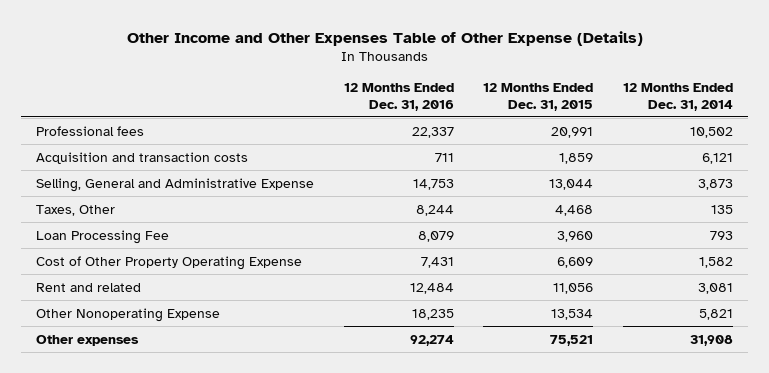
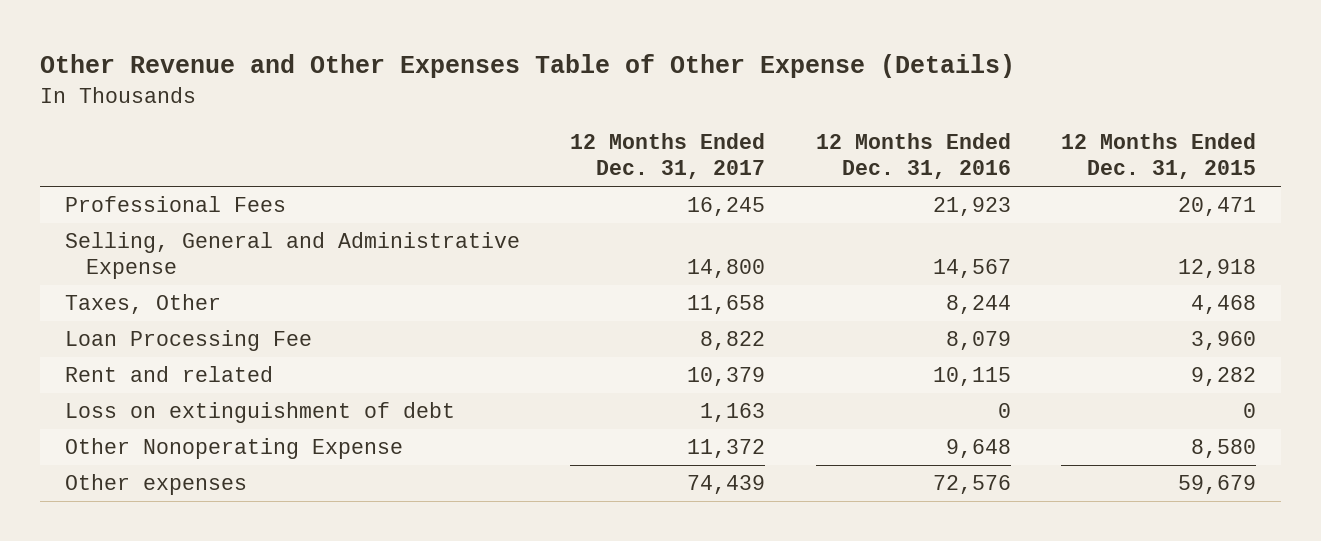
[126,30,643,46] Other Income and Other Expenses Table of Other Expense (Details) -> [39,54,1015,79] Other Revenue and Other Expenses Table of Other Expense (Details)
[622,83,733,111] 12 Months Ended Dec. 31, 2014 -> none
none -> [570,133,766,180] 12 Months Ended Dec. 31, 2017
[36,151,249,164] Acquisition and transaction costs -> none
[36,125,145,136] Professional fees -> [64,196,286,213] Professional Fees
[411,126,454,138] 22,337 -> [932,197,1011,217] 21,923
[551,126,594,138] 20,991 -> [1177,197,1256,217] 20,471
[412,178,454,190] 14,753 -> [932,258,1011,278] 14,567
[549,178,594,190] 13,044 -> [1177,258,1256,278] 12,918
[36,255,303,270] Cost of Other Property Operating Expense -> none
[409,282,454,294] 12,484 -> [932,367,1011,387] 10,115
[553,282,594,294] 11,056 -> [1190,367,1256,387] 9,282
none -> [64,402,455,424] Loss on extinguishment of debt
[411,308,454,320] 18,235 -> [945,439,1011,459] 9,648
[551,308,594,320] 13,534 -> [1190,439,1256,459] 8,580
[409,334,454,346] 92,274 -> [932,475,1011,495] 72,576
[550,334,594,346] 75,521 -> [1177,475,1256,495] 59,679

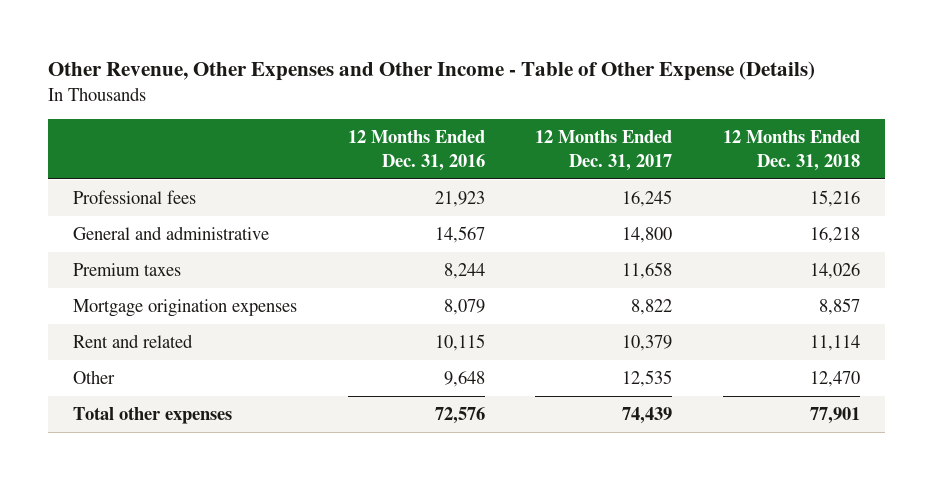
[39,54,1015,79] Other Revenue and Other Expenses Table of Other Expense (Details) -> [47,61,815,82] Other Revenue, Other Expenses and Other Income - Table of Other Expense (Details)
[1060,133,1256,180] 12 Months Ended Dec. 31, 2015 -> none
none -> [723,130,861,171] 12 Months Ended Dec. 31, 2018
[64,196,286,213] Professional Fees -> [73,190,197,205] Professional fees
[64,232,520,279] Selling, General and Administrative Expense -> [73,226,270,241] General and administrative
[64,294,221,315] Taxes, Other -> [73,263,182,277] Premium taxes
[64,330,312,352] Loan Processing Fee -> [73,299,298,318] Mortgage origination expenses
[64,402,455,424] Loss on extinguishment of debt -> none
[64,438,403,460] Other Nonoperating Expense -> [73,370,116,385] Other
[687,439,766,459] 11,372 -> [622,370,673,388] 12,535
[64,474,247,496] Other expenses -> [73,407,233,425] Total other expenses

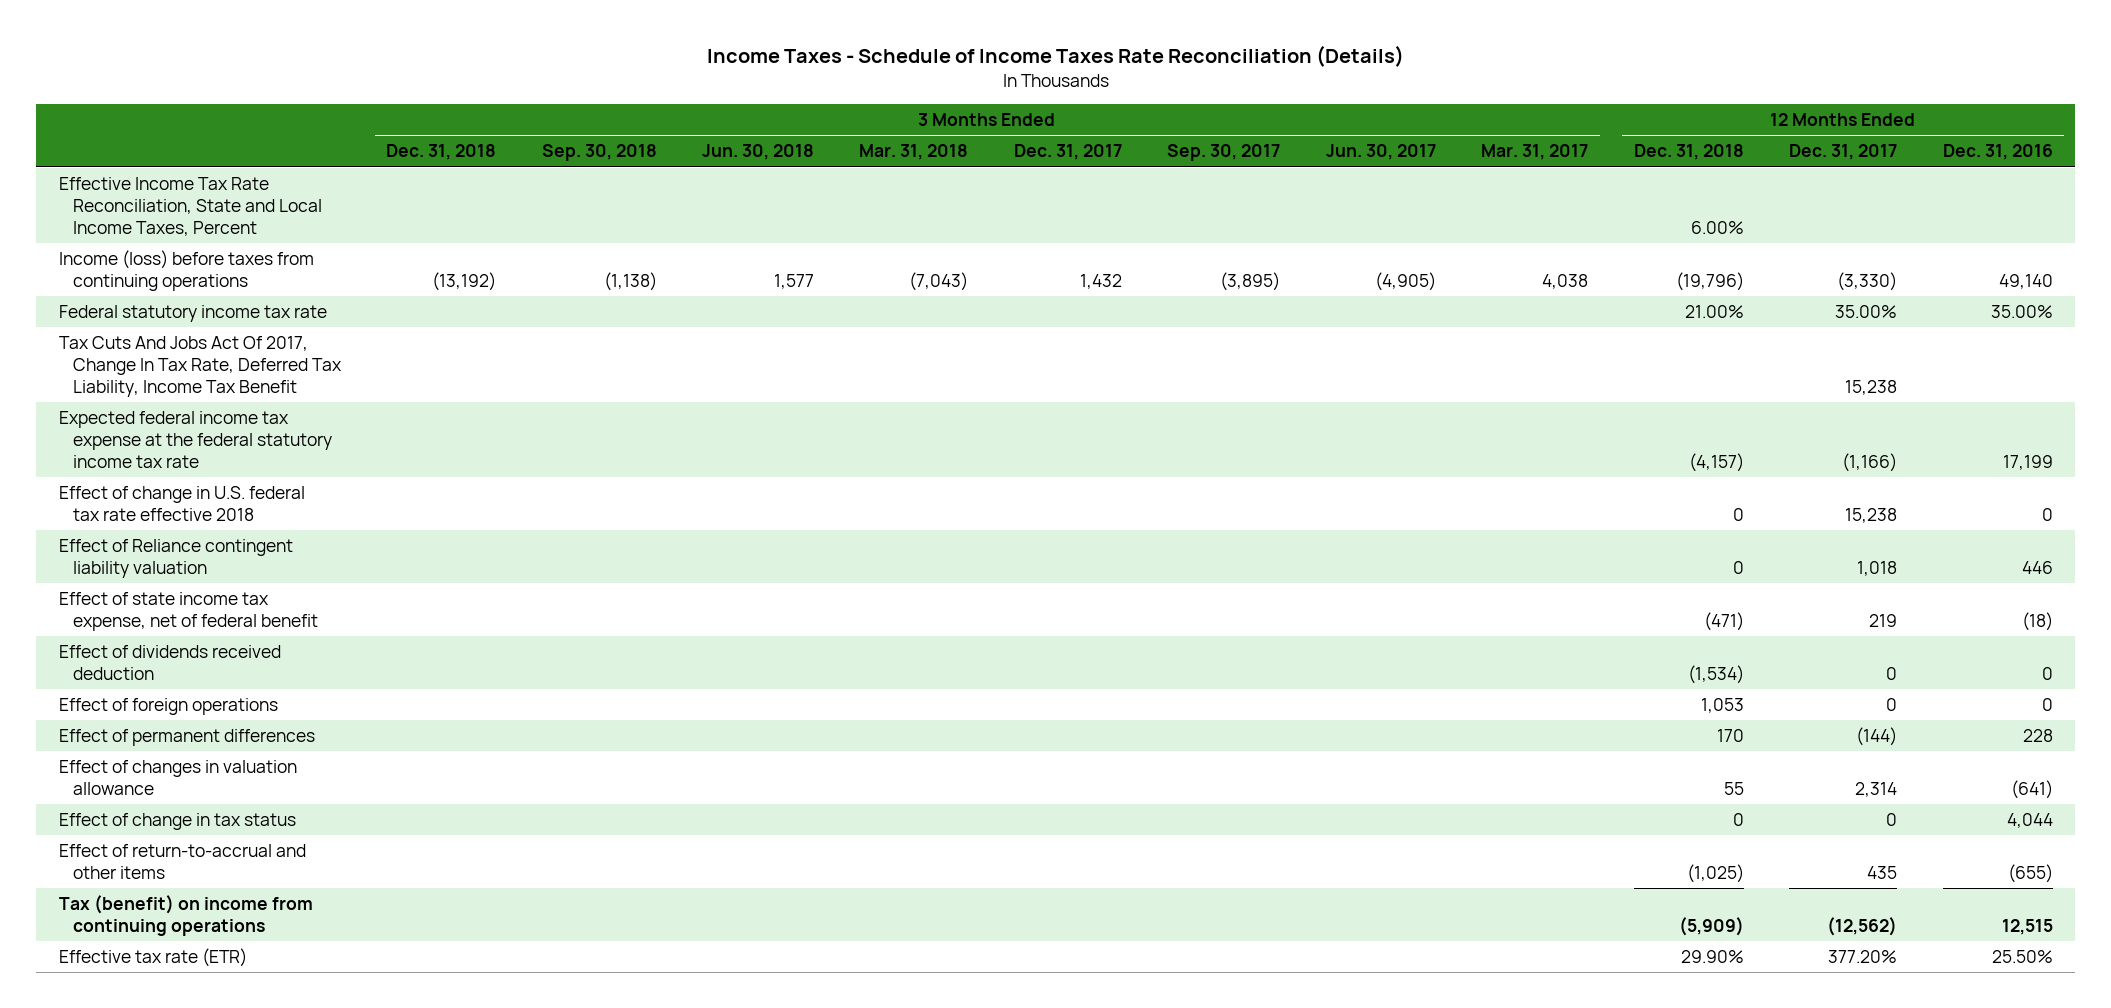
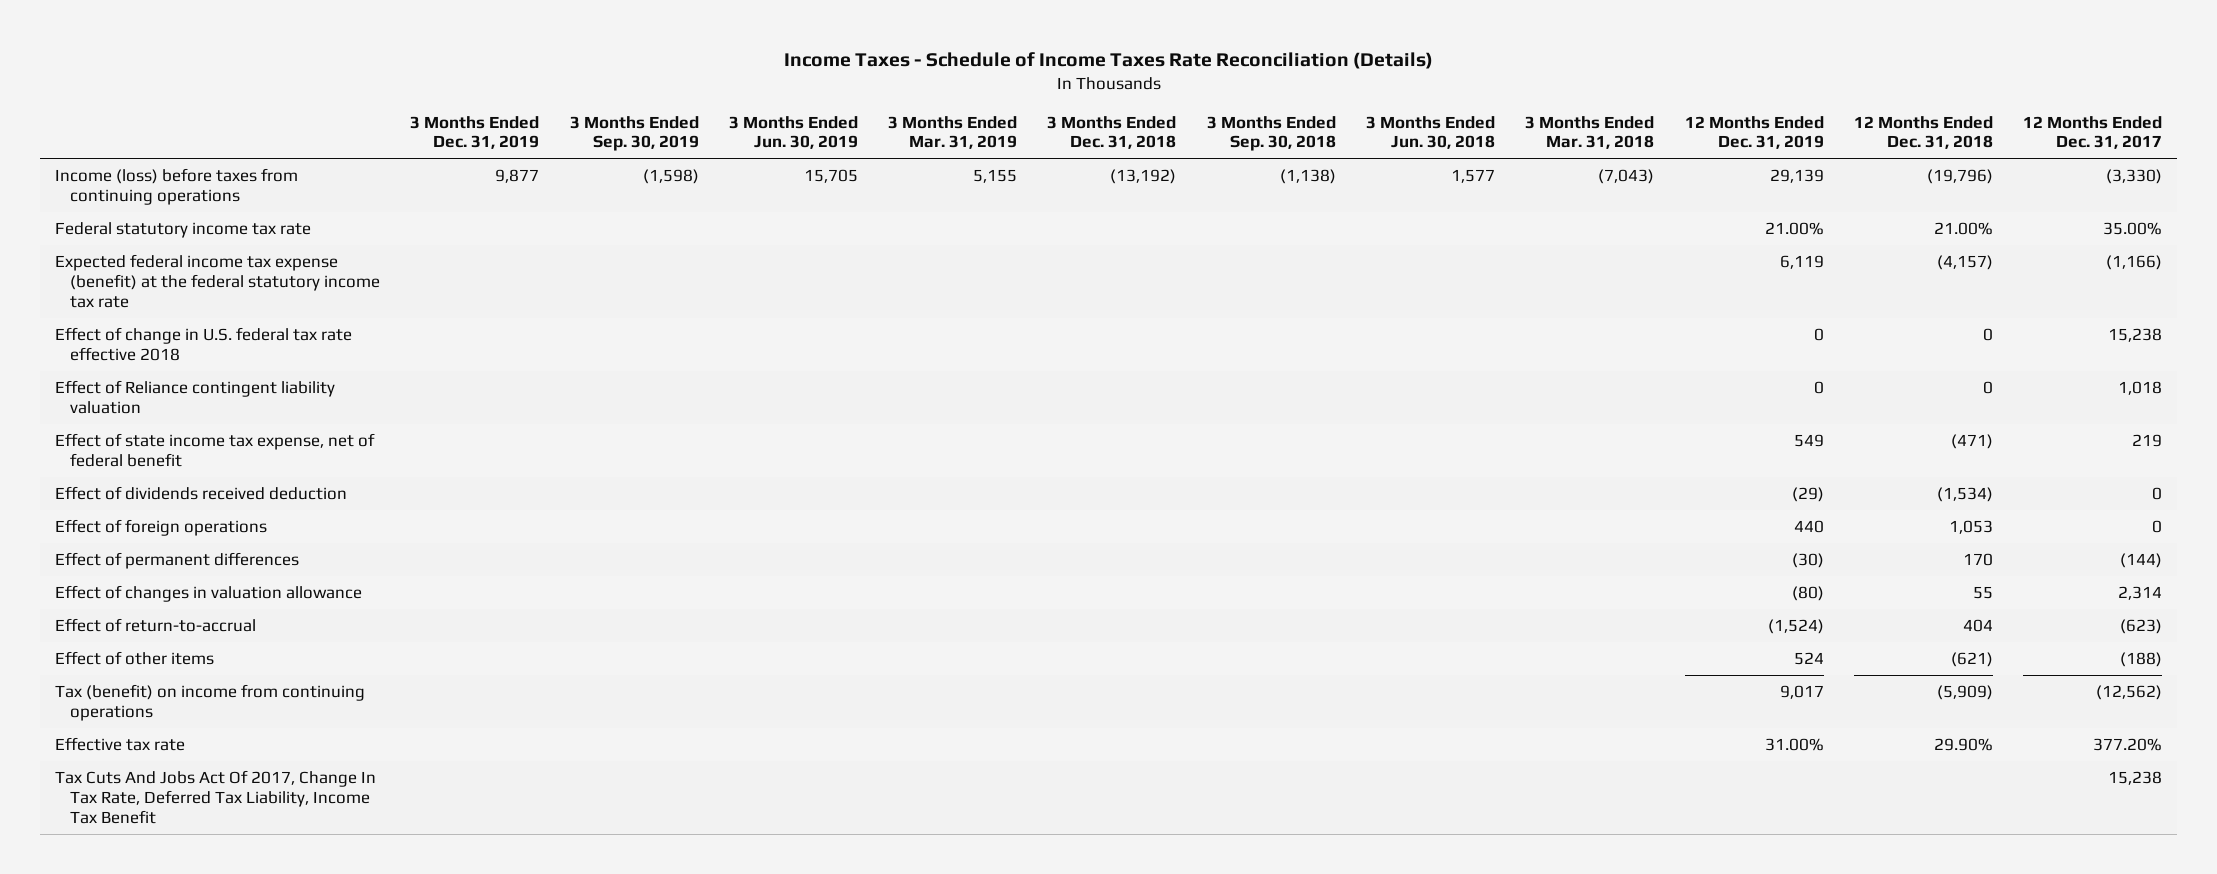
[1013,144,1122,161] Dec. 31, 2017 -> none
[1167,144,1281,162] Sep. 30, 2017 -> none
[1325,144,1436,161] Jun. 30, 2017 -> none
[1481,144,1589,161] Mar. 31, 2017 -> none
[1942,144,2053,161] Dec. 31, 2016 -> none
none -> [410,115,540,150] 3 Months Ended Dec. 31, 2019
none -> [569,115,699,152] 3 Months Ended Sep. 30, 2019
none -> [728,115,858,150] 3 Months Ended Jun. 30, 2019
none -> [888,115,1018,150] 3 Months Ended Mar. 31, 2019
none -> [1684,115,1824,150] 12 Months Ended Dec. 31, 2019
[58,176,322,236] Effective Income Tax Rate Reconciliation, State and Local Income Taxes, Percent -> none
[58,410,332,468] Expected federal income tax expense at the federal statutory income tax rate -> [55,253,380,308] Expected federal income tax expense (benefit) at the federal statutory income tax rate
[58,812,296,830] Effect of change in tax status -> [55,617,257,632] Effect of return-to-accrual
[1732,812,1744,826] 0 -> [1963,618,1994,632] 404
[1886,812,1898,826] 0 -> [2120,618,2163,634] (623)
[58,843,306,879] Effect of return-to-accrual and other items -> [55,650,215,665] Effect of other items
[1686,863,1744,883] (1,025) -> [1951,651,1994,667] (621)
[1867,865,1898,879] 435 -> [2120,651,2163,667] (188)
[58,947,247,967] Effective tax rate (ETR) -> [55,736,186,751] Effective tax rate
[58,335,342,397] Tax Cuts And Jobs Act Of 2017, Change In Tax Rate, Deferred Tax Liability, Income Tax Benefit -> [55,769,377,824] Tax Cuts And Jobs Act Of 2017, Change In Tax Rate, Deferred Tax Liability, Income Tax Benefit

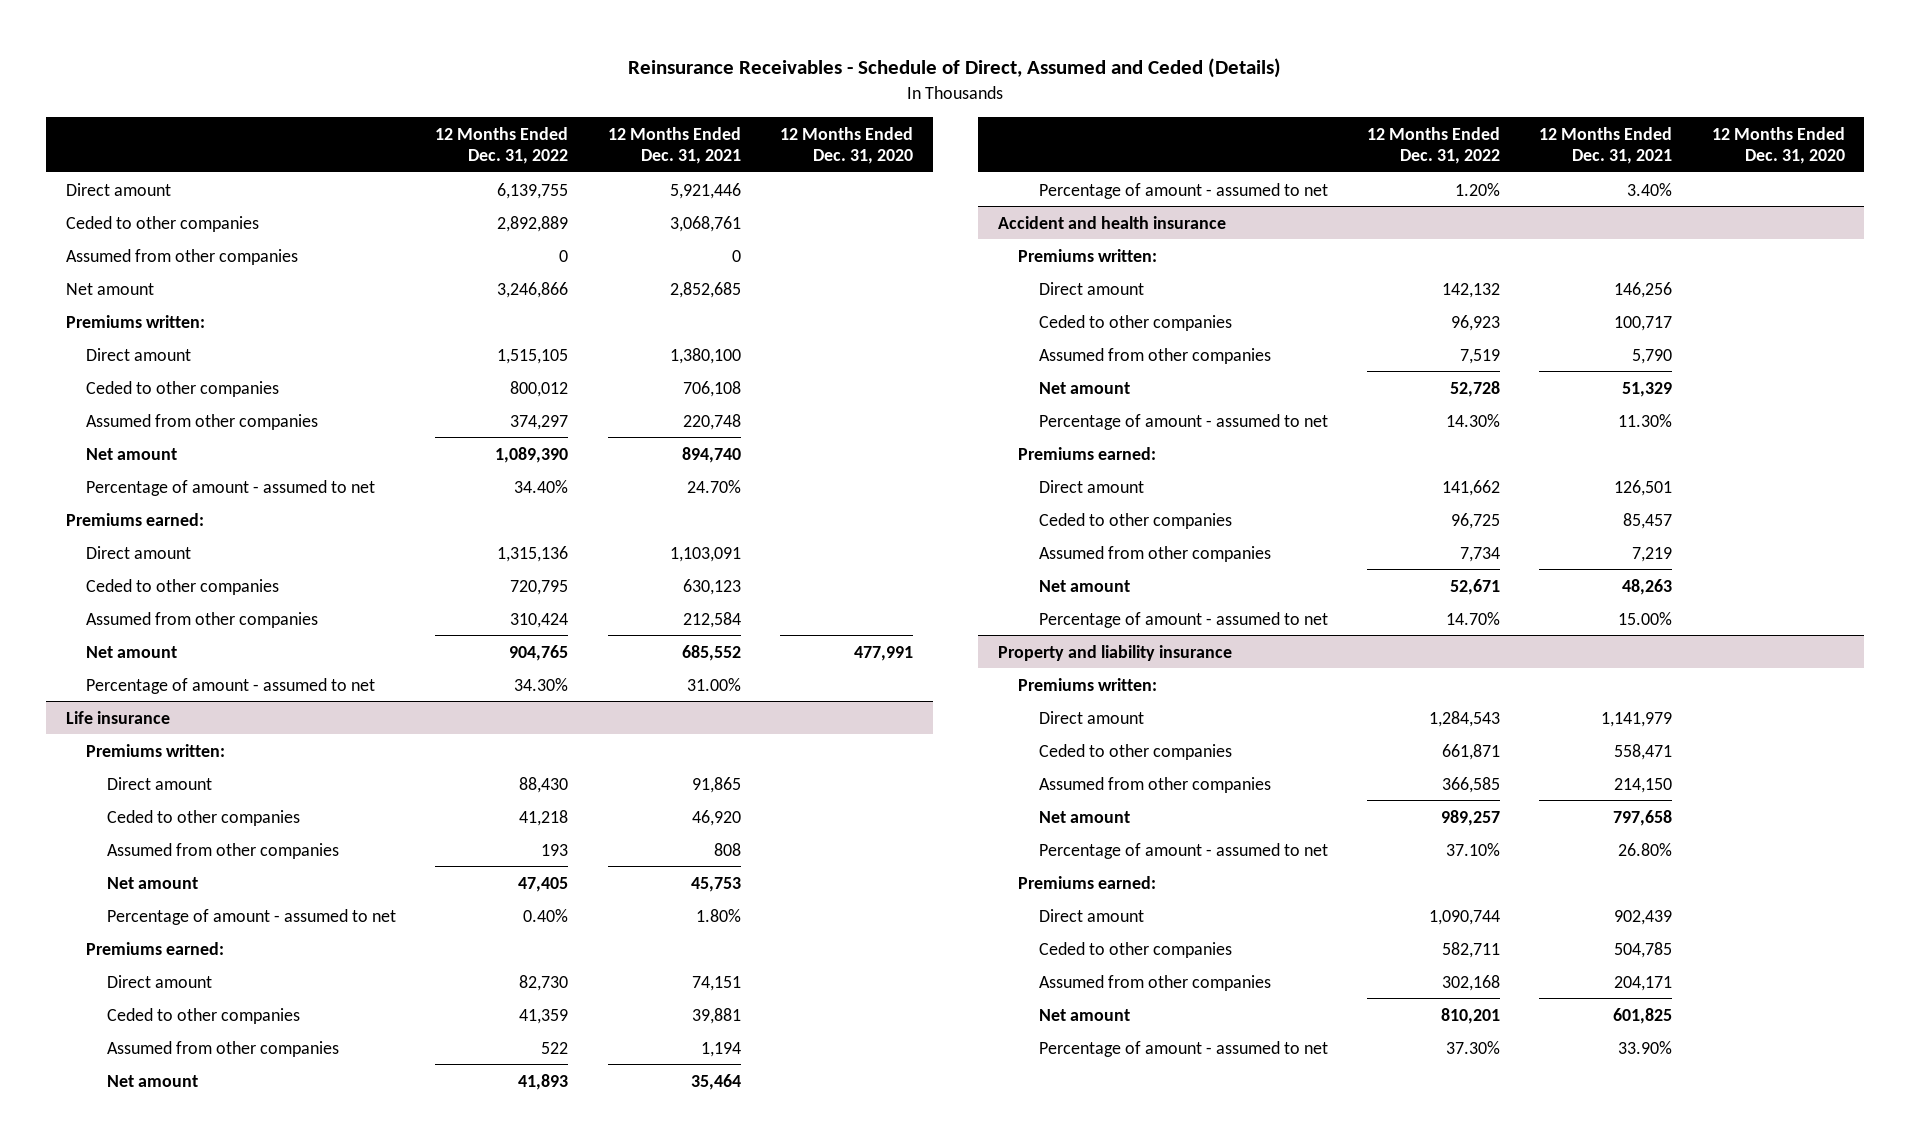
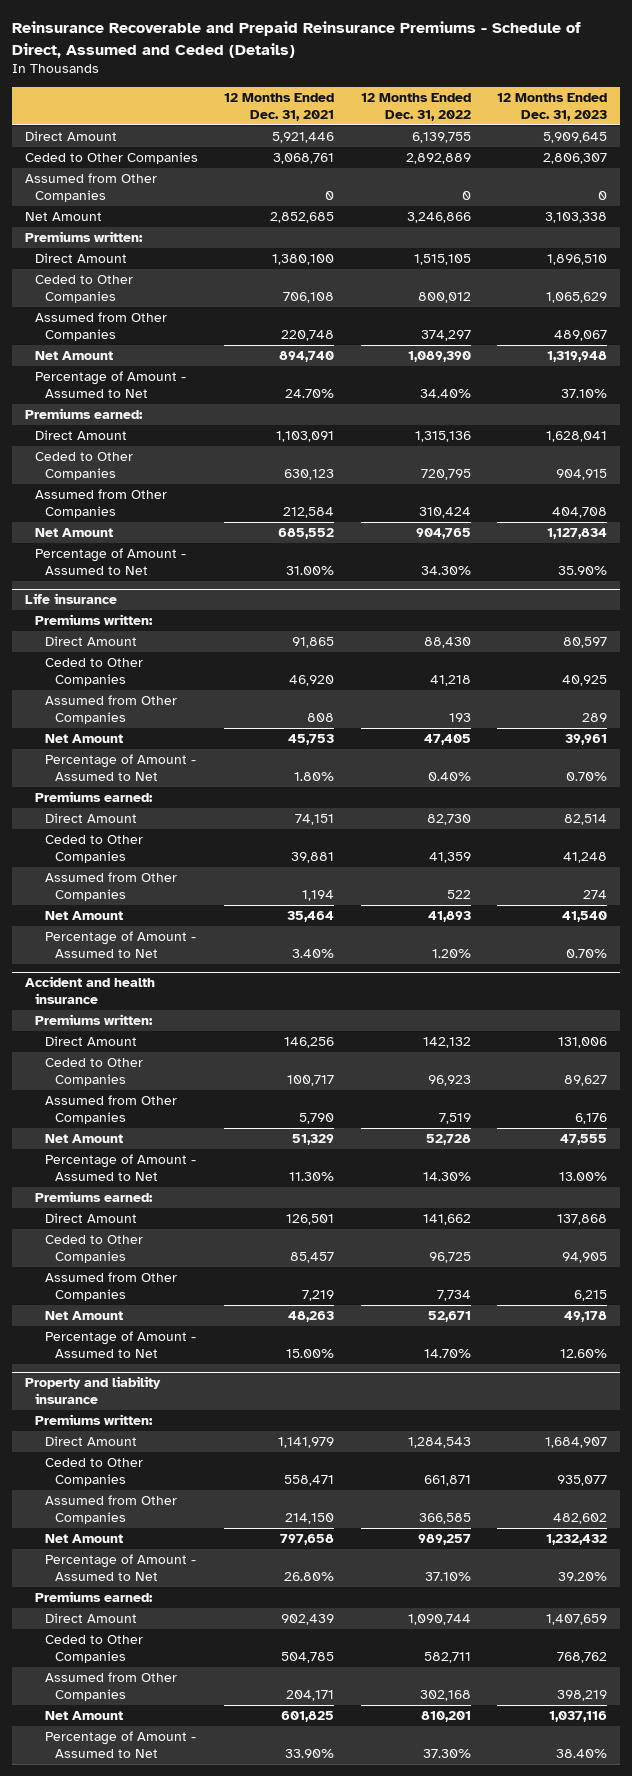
[628,58,1282,79] Reinsurance Receivables - Schedule of Direct, Assumed and Ceded (Details) -> [12,21,582,58] Reinsurance Recoverable and Prepaid Reinsurance Premiums - Schedule of Direct, Assumed and Ceded (Details)
[779,126,913,165] 12 Months Ended Dec. 31, 2020 -> none
none -> [496,93,607,121] 12 Months Ended Dec. 31, 2023
[65,182,171,196] Direct amount -> [25,131,118,142] Direct Amount
[65,215,259,232] Ceded to other companies -> [25,152,199,165] Ceded to Other Companies
[65,248,298,265] Assumed from other companies -> [25,173,158,202] Assumed from Other Companies
[65,282,154,295] Net amount -> [25,212,103,222] Net Amount
[86,347,192,361] Direct amount -> [35,253,128,264] Direct Amount
[86,380,280,397] Ceded to other companies -> [35,275,134,303] Ceded to Other Companies
[86,413,319,430] Assumed from other companies -> [35,312,168,341] Assumed from Other Companies
[86,447,178,460] Net amount -> [35,351,114,361] Net Amount
[86,479,376,496] Percentage of amount - assumed to net -> [35,371,187,398] Percentage of Amount - Assumed to Net
[86,545,192,559] Direct amount -> [35,430,128,441] Direct Amount
[86,578,280,595] Ceded to other companies -> [35,452,134,480] Ceded to Other Companies
[86,611,319,628] Assumed from other companies -> [35,489,168,518] Assumed from Other Companies
[86,645,178,658] Net amount -> [35,528,114,538] Net Amount
[86,677,376,694] Percentage of amount - assumed to net -> [35,548,187,575] Percentage of Amount - Assumed to Net
[107,776,213,790] Direct amount -> [44,636,137,647] Direct Amount
[107,809,301,826] Ceded to other companies -> [44,658,143,686] Ceded to Other Companies
[107,842,340,859] Assumed from other companies -> [44,695,177,724] Assumed from Other Companies
[107,876,199,889] Net amount -> [44,734,123,744] Net Amount
[107,908,397,925] Percentage of amount - assumed to net -> [44,754,196,781] Percentage of Amount - Assumed to Net
[107,974,213,988] Direct amount -> [44,813,137,824] Direct Amount
[107,1007,301,1024] Ceded to other companies -> [44,835,143,863] Ceded to Other Companies
[107,1040,340,1057] Assumed from other companies -> [44,872,177,901] Assumed from Other Companies
[107,1074,199,1087] Net amount -> [44,911,123,921] Net Amount
[1038,182,1328,199] Percentage of amount - assumed to net -> [44,931,196,958] Percentage of Amount - Assumed to Net
[1038,281,1144,295] Direct amount -> [44,1036,137,1047] Direct Amount
[1038,314,1232,331] Ceded to other companies -> [44,1058,143,1086] Ceded to Other Companies
[1038,347,1271,364] Assumed from other companies -> [44,1095,177,1124] Assumed from Other Companies
[1038,381,1130,394] Net amount -> [44,1134,123,1144] Net Amount
[1038,413,1328,430] Percentage of amount - assumed to net -> [44,1154,196,1181] Percentage of Amount - Assumed to Net
[1038,479,1144,493] Direct amount -> [44,1213,137,1224] Direct Amount
[1038,512,1232,529] Ceded to other companies -> [44,1235,143,1263] Ceded to Other Companies
[1038,545,1271,562] Assumed from other companies -> [44,1272,177,1301] Assumed from Other Companies
[1038,579,1130,592] Net amount -> [44,1311,123,1321] Net Amount
[1038,611,1328,628] Percentage of amount - assumed to net -> [44,1331,196,1358] Percentage of Amount - Assumed to Net
[1038,710,1144,724] Direct amount -> [44,1436,137,1447] Direct Amount
[1038,743,1232,760] Ceded to other companies -> [44,1458,143,1486] Ceded to Other Companies
[1038,776,1271,793] Assumed from other companies -> [44,1495,177,1524] Assumed from Other Companies
[1038,810,1130,823] Net amount -> [44,1534,123,1544] Net Amount
[1038,842,1328,859] Percentage of amount - assumed to net -> [44,1554,196,1581] Percentage of Amount - Assumed to Net
[1038,908,1144,922] Direct amount -> [44,1613,137,1624] Direct Amount
[1038,941,1232,958] Ceded to other companies -> [44,1635,143,1663] Ceded to Other Companies
[1038,974,1271,991] Assumed from other companies -> [44,1672,177,1701] Assumed from Other Companies
[1038,1008,1130,1021] Net amount -> [44,1711,123,1721] Net Amount
[1038,1040,1328,1057] Percentage of amount - assumed to net -> [44,1731,196,1758] Percentage of Amount - Assumed to Net

